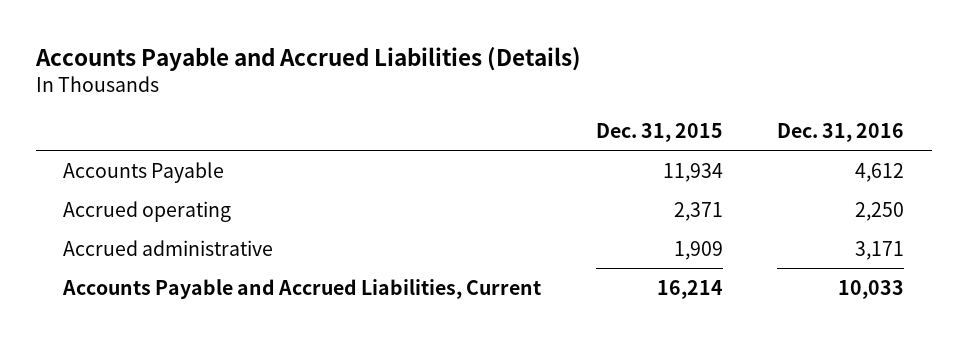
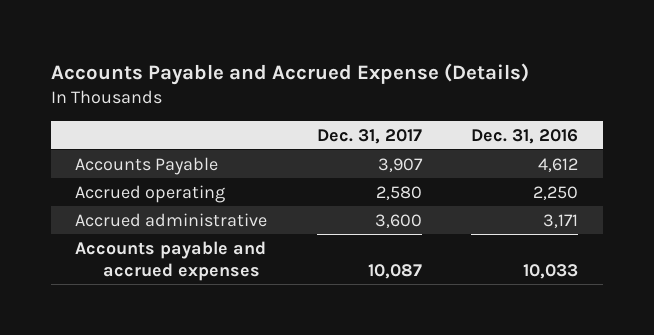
[34,46,581,71] Accounts Payable and Accrued Liabilities (Details) -> [50,62,529,85] Accounts Payable and Accrued Expense (Details)
[595,122,723,142] Dec. 31, 2015 -> none
none -> [316,128,422,144] Dec. 31, 2017
[62,278,542,299] Accounts Payable and Accrued Liabilities, Current -> [75,240,267,282] Accounts payable and accrued expenses

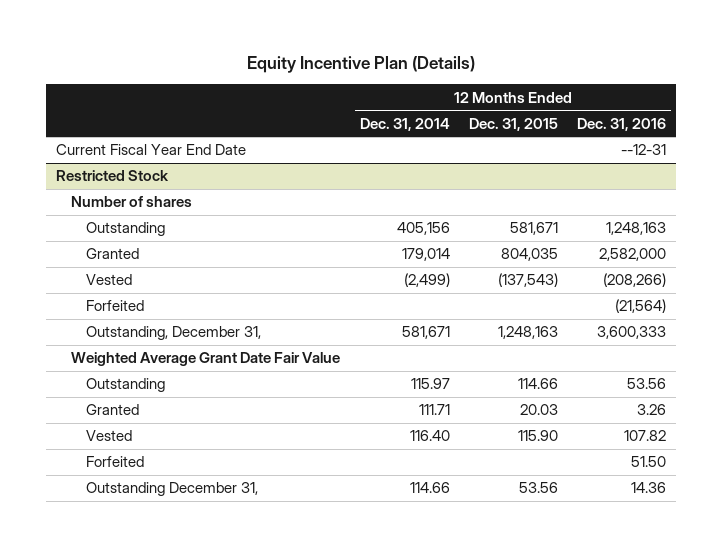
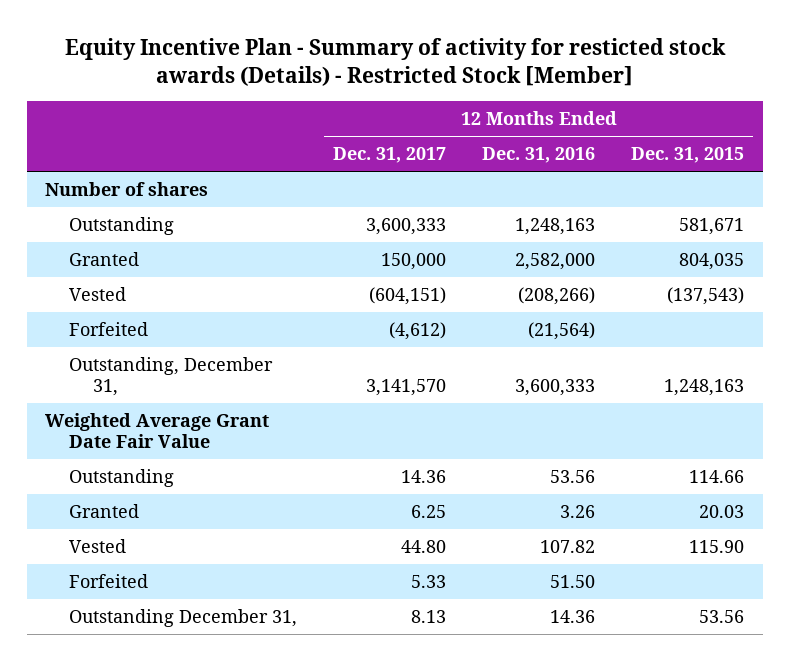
[247,56,476,74] Equity Incentive Plan (Details) -> [64,37,726,87] Equity Incentive Plan - Summary of activity for resticted stock awards (Details) - Restricted Stock [Member]
[359,117,450,131] Dec. 31, 2014 -> none
none -> [333,147,447,164] Dec. 31, 2017
[56,144,247,156] Current Fiscal Year End Date -> none
[56,170,170,182] Restricted Stock -> none

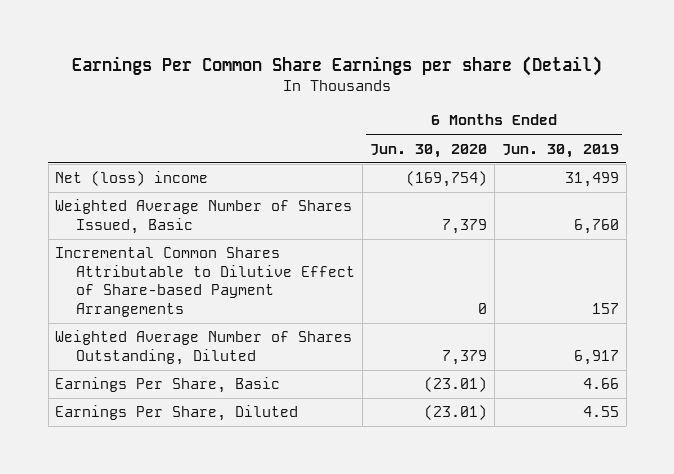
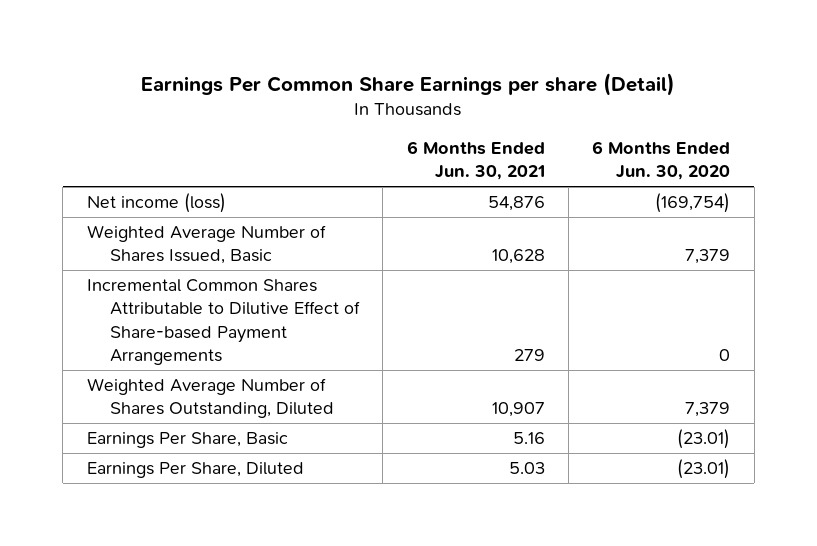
[501,143,619,158] Jun. 30, 2019 -> none
none -> [406,141,545,181] 6 Months Ended Jun. 30, 2021
[55,171,209,187] Net (loss) income -> [86,193,226,214] Net income (loss)

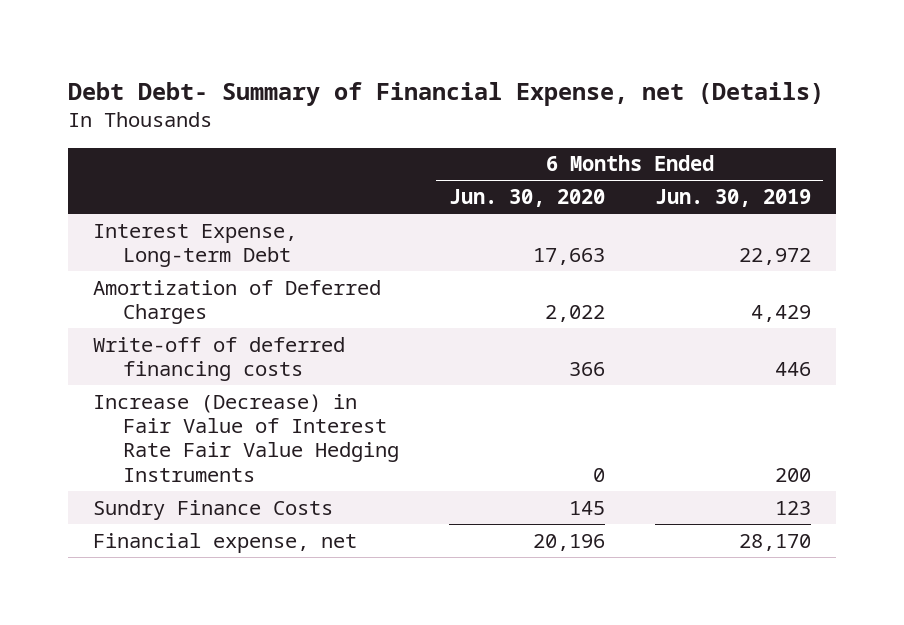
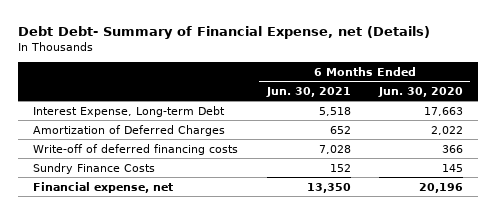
[654,189,811,208] Jun. 30, 2019 -> none
none -> [265,86,351,97] Jun. 30, 2021
[93,393,399,482] Increase (Decrease) in Fair Value of Interest Rate Fair Value Hedging Instruments -> none

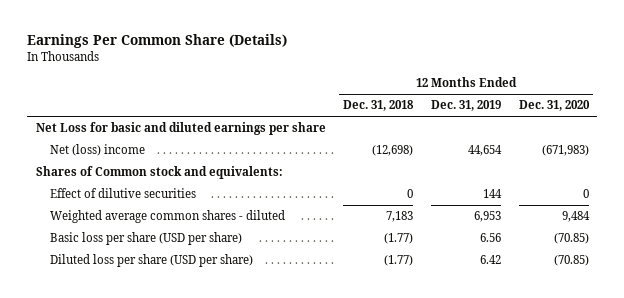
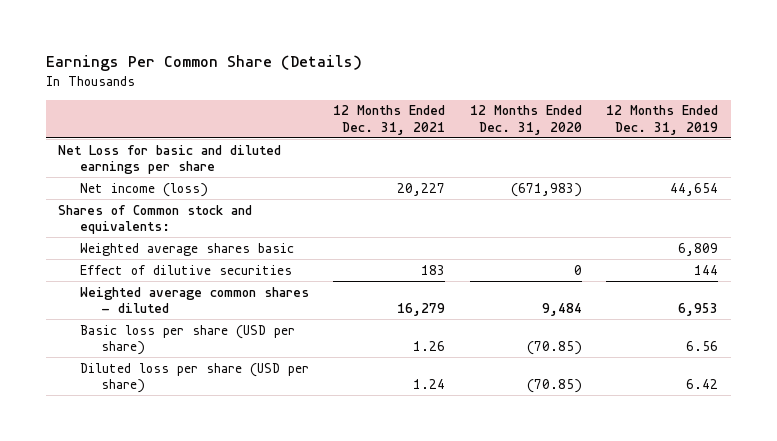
[343,100,415,112] Dec. 31, 2018 -> none
none -> [333,105,446,135] 12 Months Ended Dec. 31, 2021
[50,144,146,157] Net (loss) income -> [79,182,208,197] Net income (loss)
none -> [79,242,294,256] Weighted average shares basic

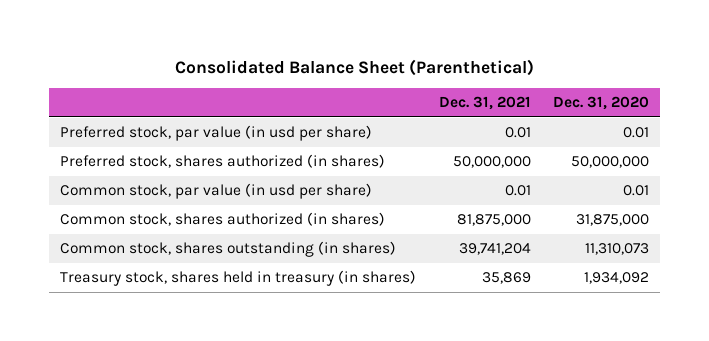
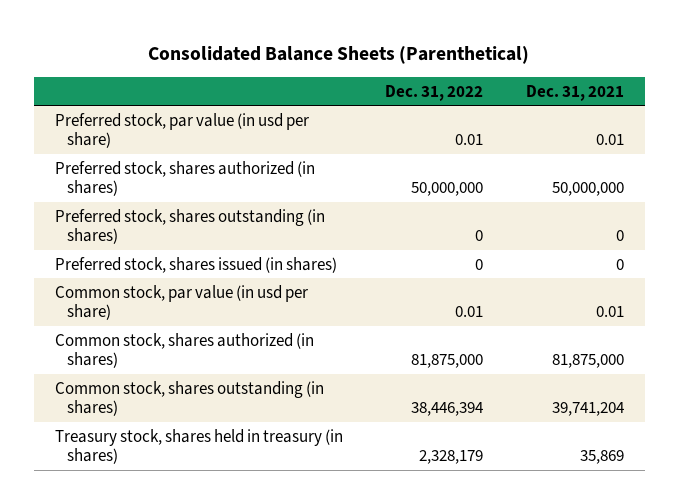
[174,58,534,76] Consolidated Balance Sheet (Parenthetical) -> [148,46,530,65] Consolidated Balance Sheets (Parenthetical)
[553,96,650,111] Dec. 31, 2020 -> none
none -> [385,84,484,101] Dec. 31, 2022
none -> [54,208,325,245] Preferred stock, shares outstanding (in shares)
none -> [54,256,337,273] Preferred stock, shares issued (in shares)

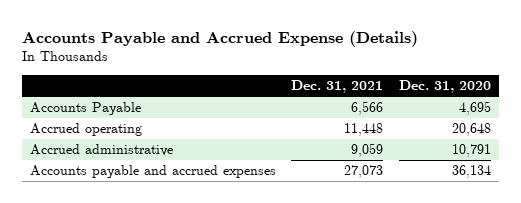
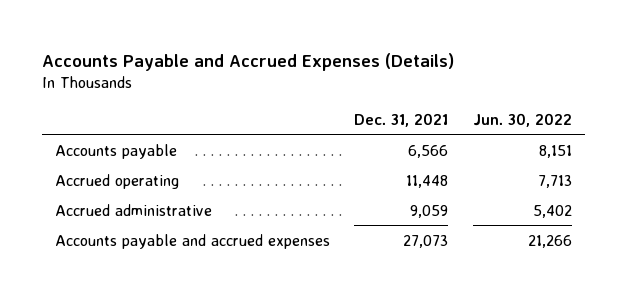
[21,30,418,47] Accounts Payable and Accrued Expense (Details) -> [42,52,455,71] Accounts Payable and Accrued Expenses (Details)
[399,80,492,94] Dec. 31, 2020 -> none
none -> [473,112,573,127] Jun. 30, 2022
[29,102,141,116] Accounts Payable -> [54,143,177,159] Accounts payable

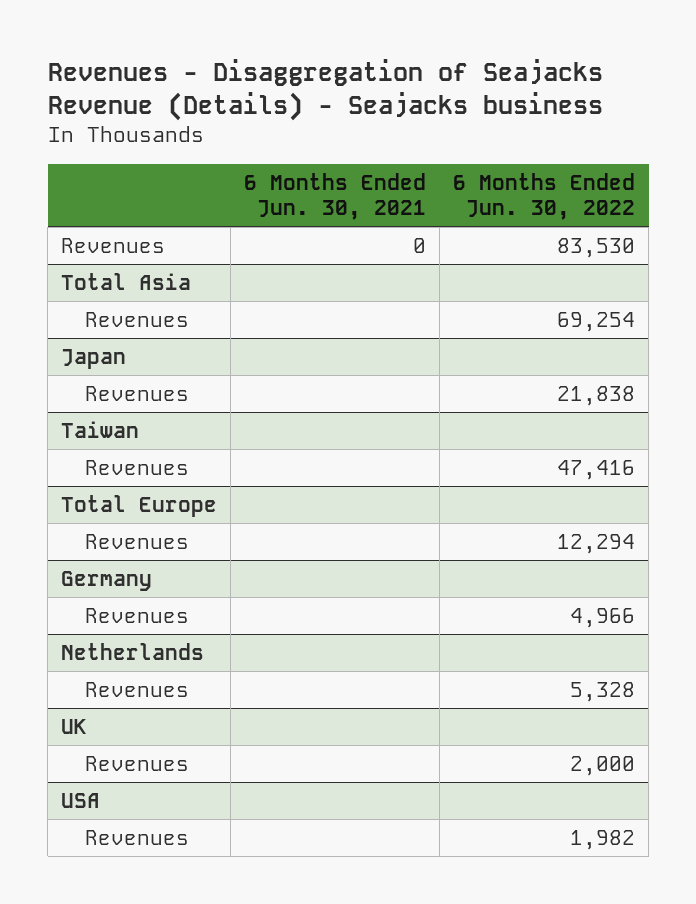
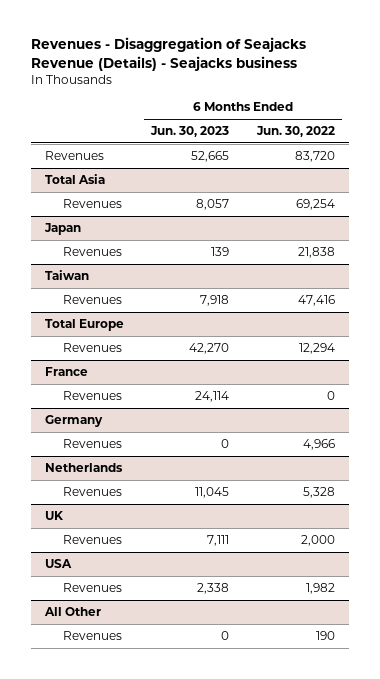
[244,172,427,221] 6 Months Ended Jun. 30, 2021 -> none
none -> [150,126,230,138] Jun. 30, 2023
[557,238,636,259] 83,530 -> [294,150,335,162] 83,720
none -> [44,366,88,376] France
none -> [63,390,123,400] Revenues
none -> [43,606,101,616] All Other
none -> [63,630,123,640] Revenues

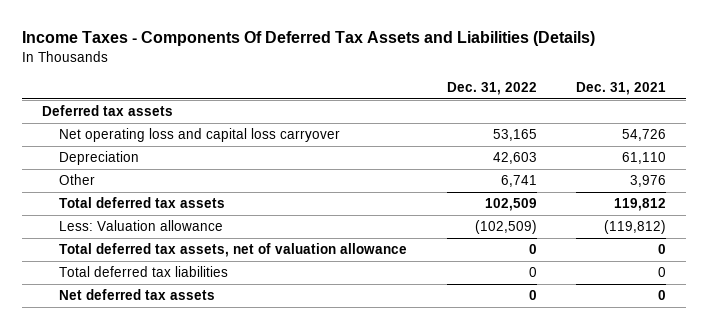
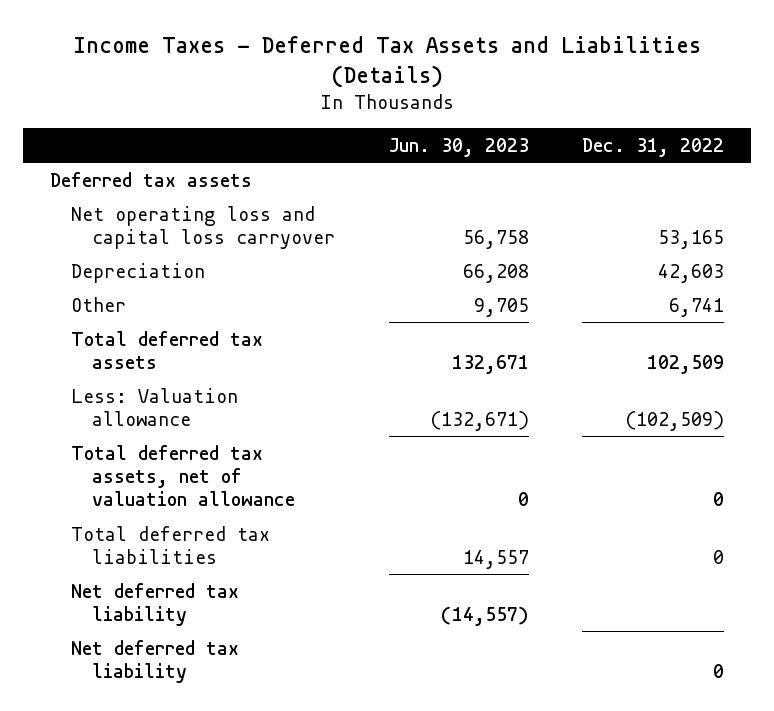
[21,31,595,47] Income Taxes - Components Of Deferred Tax Assets and Liabilities (Details) -> [73,36,702,89] Income Taxes - Deferred Tax Assets and Liabilities (Details)
[576,81,667,95] Dec. 31, 2021 -> none
none -> [388,138,529,158] Jun. 30, 2023
none -> [70,582,239,627] Net deferred tax liability
[59,289,216,301] Net deferred tax assets -> [70,639,239,684] Net deferred tax liability

